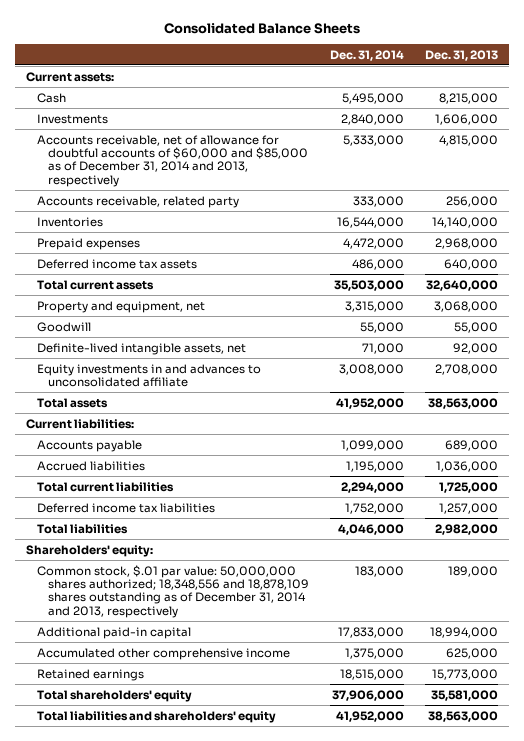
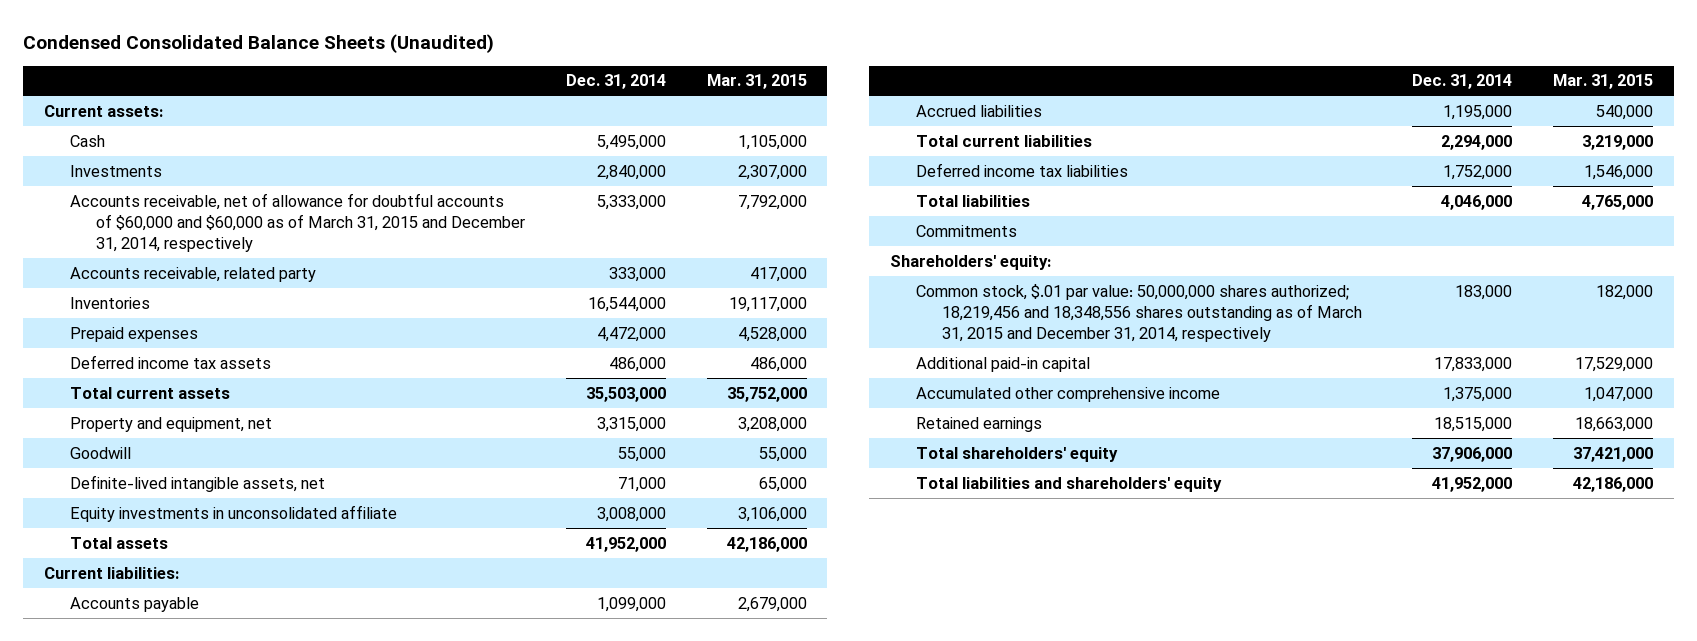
[163,22,360,34] Consolidated Balance Sheets -> [23,33,495,53] Condensed Consolidated Balance Sheets (Unaudited)
[425,49,499,61] Dec. 31, 2013 -> none
none -> [706,74,807,90] Mar. 31, 2015
[37,134,309,187] Accounts receivable, net of allowance for doubtful accounts of $60,000 and $85,000 as of December 31, 2014 and 2013, respectively -> [69,192,525,253] Accounts receivable, net of allowance for doubtful accounts of $60,000 and $60,000 as of March 31, 2015 and December 31, 2014, respectively
[37,363,262,388] Equity investments in and advances to unconsolidated affiliate -> [69,504,397,522] Equity investments in unconsolidated affiliate
none -> [915,224,1017,237] Commitments
[37,564,310,618] Common stock, $.01 par value: 50,000,000 shares authorized; 18,348,556 and 18,878,109 shares outstanding as of December 31, 2014 and 2013, respectively -> [915,283,1363,343] Common stock, $.01 par value: 50,000,000 shares authorized; 18,219,456 and 18,348,556 shares outstanding as of March 31, 2015 and December 31, 2014, respectively

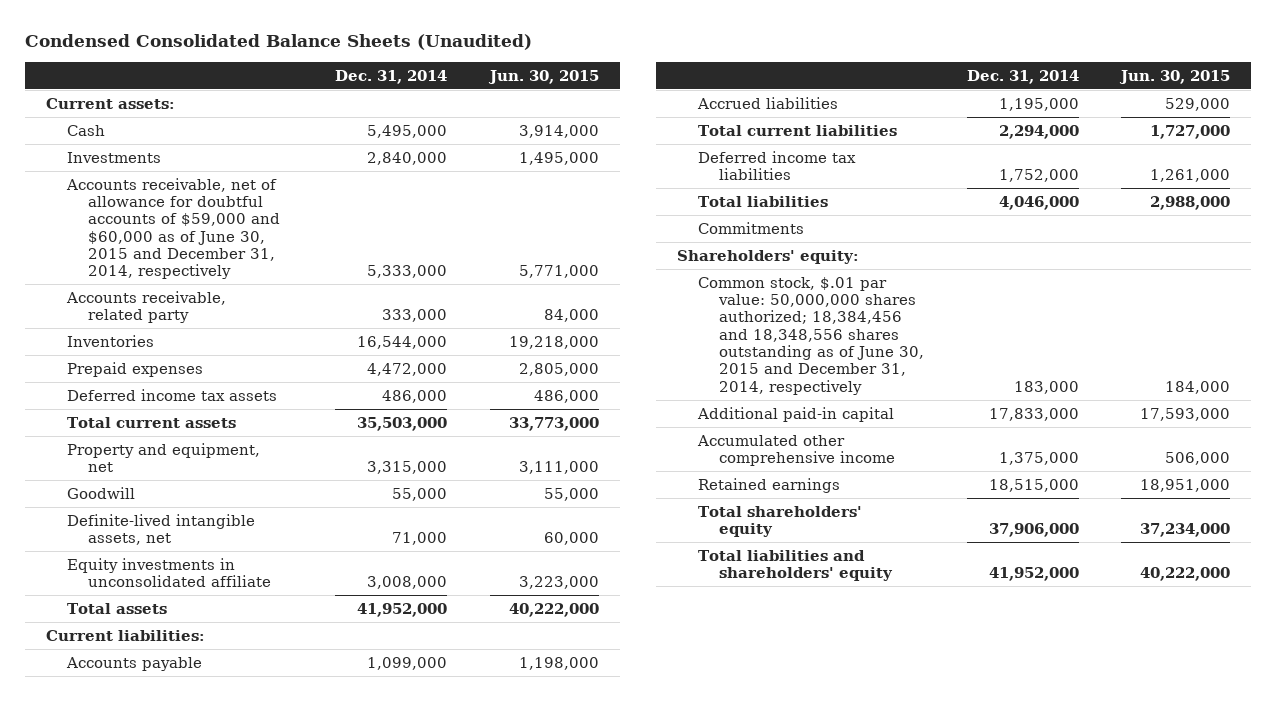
[706,74,807,90] Mar. 31, 2015 -> none
none -> [487,69,599,84] Jun. 30, 2015
[69,192,525,253] Accounts receivable, net of allowance for doubtful accounts of $60,000 and $60,000 as of March 31, 2015 and December 31, 2014, respectively -> [65,177,280,280] Accounts receivable, net of allowance for doubtful accounts of $59,000 and $60,000 as of June 30, 2015 and December 31, 2014, respectively
[915,283,1363,343] Common stock, $.01 par value: 50,000,000 shares authorized; 18,219,456 and 18,348,556 shares outstanding as of March 31, 2015 and December 31, 2014, respectively -> [698,276,925,395] Common stock, $.01 par value: 50,000,000 shares authorized; 18,384,456 and 18,348,556 shares outstanding as of June 30, 2015 and December 31, 2014, respectively

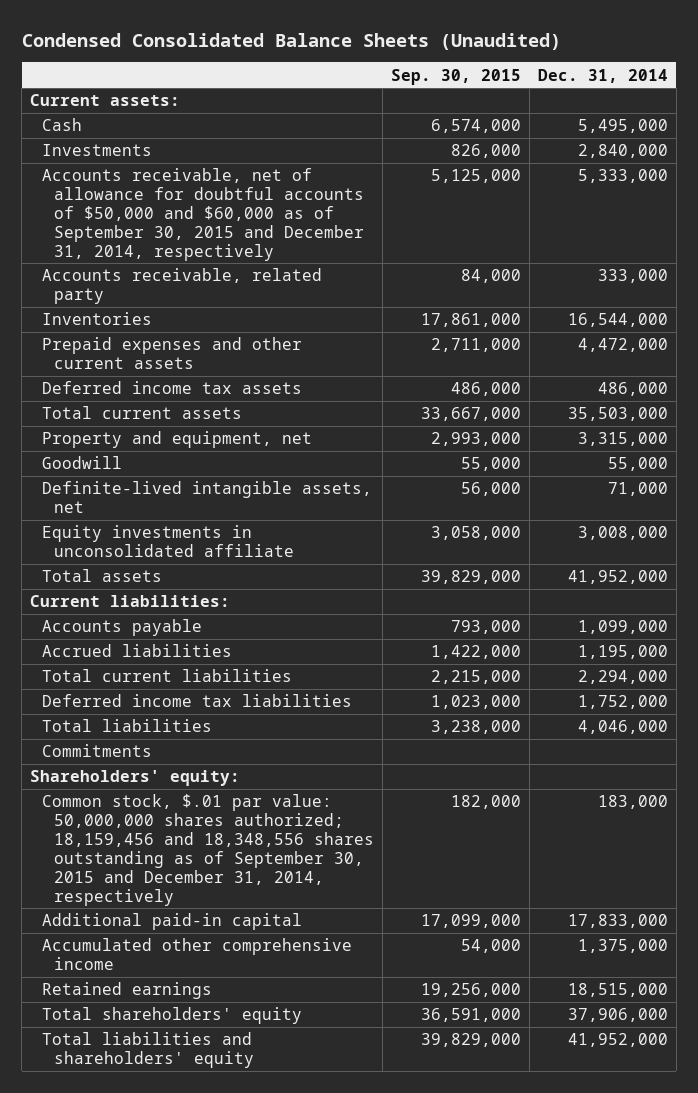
[487,69,599,84] Jun. 30, 2015 -> none
none -> [390,68,521,85] Sep. 30, 2015
[65,177,280,280] Accounts receivable, net of allowance for doubtful accounts of $59,000 and $60,000 as of June 30, 2015 and December 31, 2014, respectively -> [42,168,364,261] Accounts receivable, net of allowance for doubtful accounts of $50,000 and $60,000 as of September 30, 2015 and December 31, 2014, respectively
[66,361,203,377] Prepaid expenses -> [42,337,303,370] Prepaid expenses and other current assets
[698,276,925,395] Common stock, $.01 par value: 50,000,000 shares authorized; 18,384,456 and 18,348,556 shares outstanding as of June 30, 2015 and December 31, 2014, respectively -> [42,794,374,906] Common stock, $.01 par value: 50,000,000 shares authorized; 18,159,456 and 18,348,556 shares outstanding as of September 30, 2015 and December 31, 2014, respectively

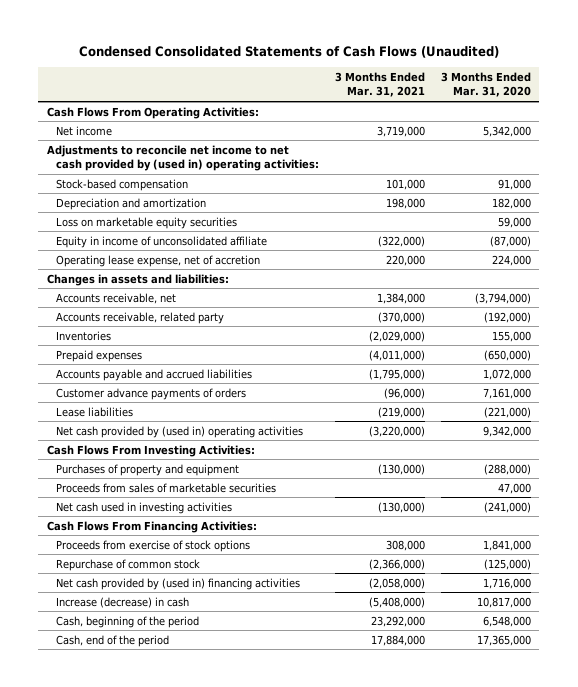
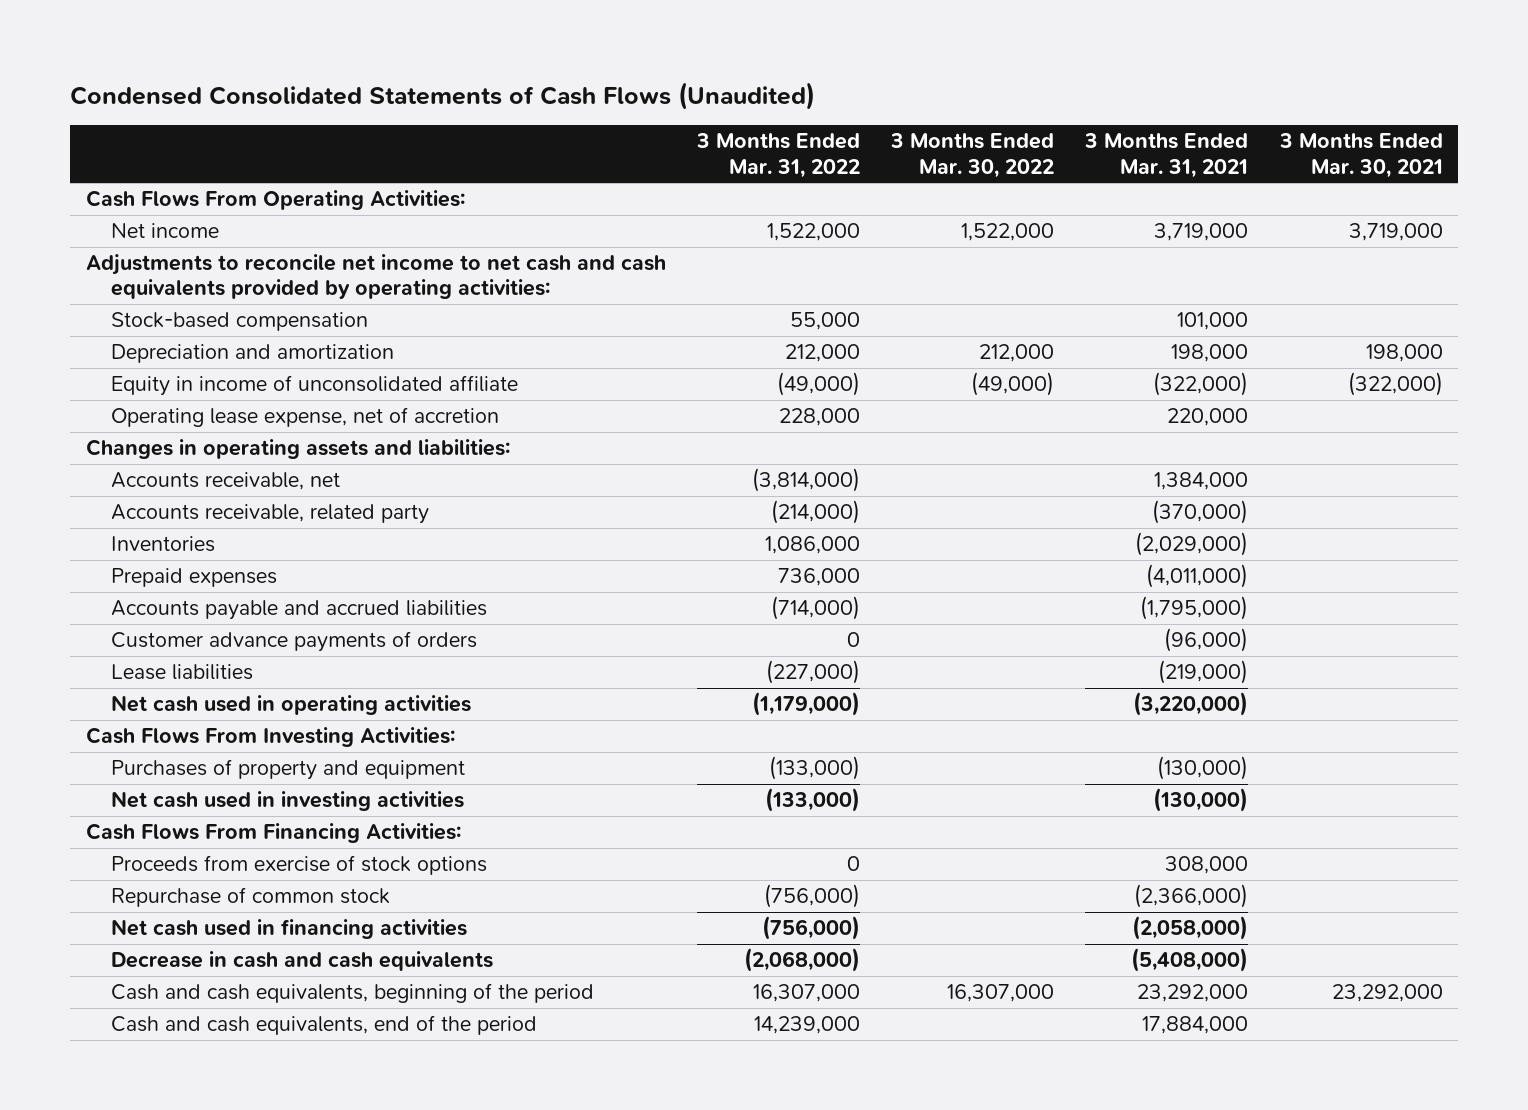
[441,71,532,98] 3 Months Ended Mar. 31, 2020 -> none
none -> [695,133,860,178] 3 Months Ended Mar. 31, 2022
none -> [890,133,1055,178] 3 Months Ended Mar. 30, 2022
none -> [1278,133,1443,178] 3 Months Ended Mar. 30, 2021
[46,144,319,172] Adjustments to reconcile net income to net cash provided by (used in) operating activities: -> [85,254,666,300] Adjustments to reconcile net income to net cash and cash equivalents provided by operating activities:
[55,216,237,229] Loss on marketable equity securities -> none
[46,273,229,286] Changes in assets and liabilities: -> [85,439,510,460] Changes in operating assets and liabilities:
[55,425,303,438] Net cash provided by (used in) operating activities -> [110,695,471,716] Net cash used in operating activities
[55,482,276,493] Proceeds from sales of marketable securities -> none
[55,577,300,590] Net cash provided by (used in) financing activities -> [110,919,467,940] Net cash used in financing activities
[55,596,189,608] Increase (decrease) in cash -> [110,951,493,972] Decrease in cash and cash equivalents
[55,615,199,628] Cash, beginning of the period -> [110,983,594,1004] Cash and cash equivalents, beginning of the period
[55,634,169,647] Cash, end of the period -> [110,1015,537,1036] Cash and cash equivalents, end of the period

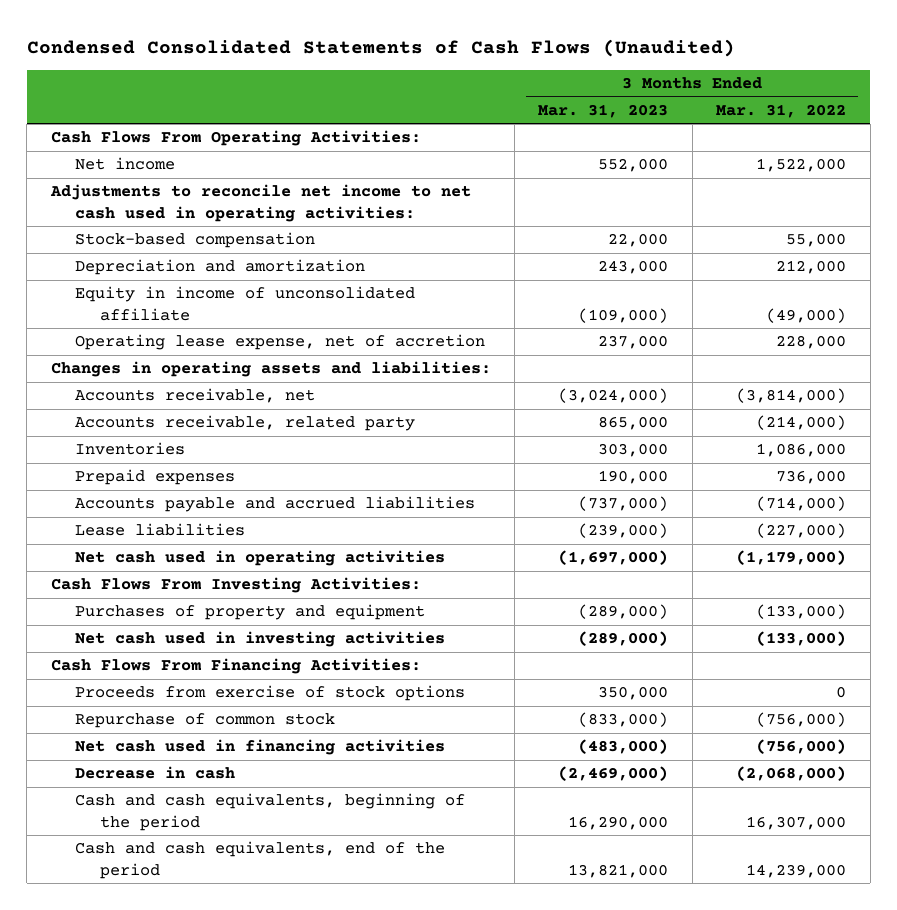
[890,133,1055,178] 3 Months Ended Mar. 30, 2022 -> none
[1084,133,1249,178] 3 Months Ended Mar. 31, 2021 -> none
[1278,133,1443,178] 3 Months Ended Mar. 30, 2021 -> none
none -> [538,103,669,118] Mar. 31, 2023
[85,254,666,300] Adjustments to reconcile net income to net cash and cash equivalents provided by operating activities: -> [49,184,471,222] Adjustments to reconcile net income to net cash used in operating activities:
[110,631,477,653] Customer advance payments of orders -> none
[110,951,493,972] Decrease in cash and cash equivalents -> [75,766,236,780] Decrease in cash

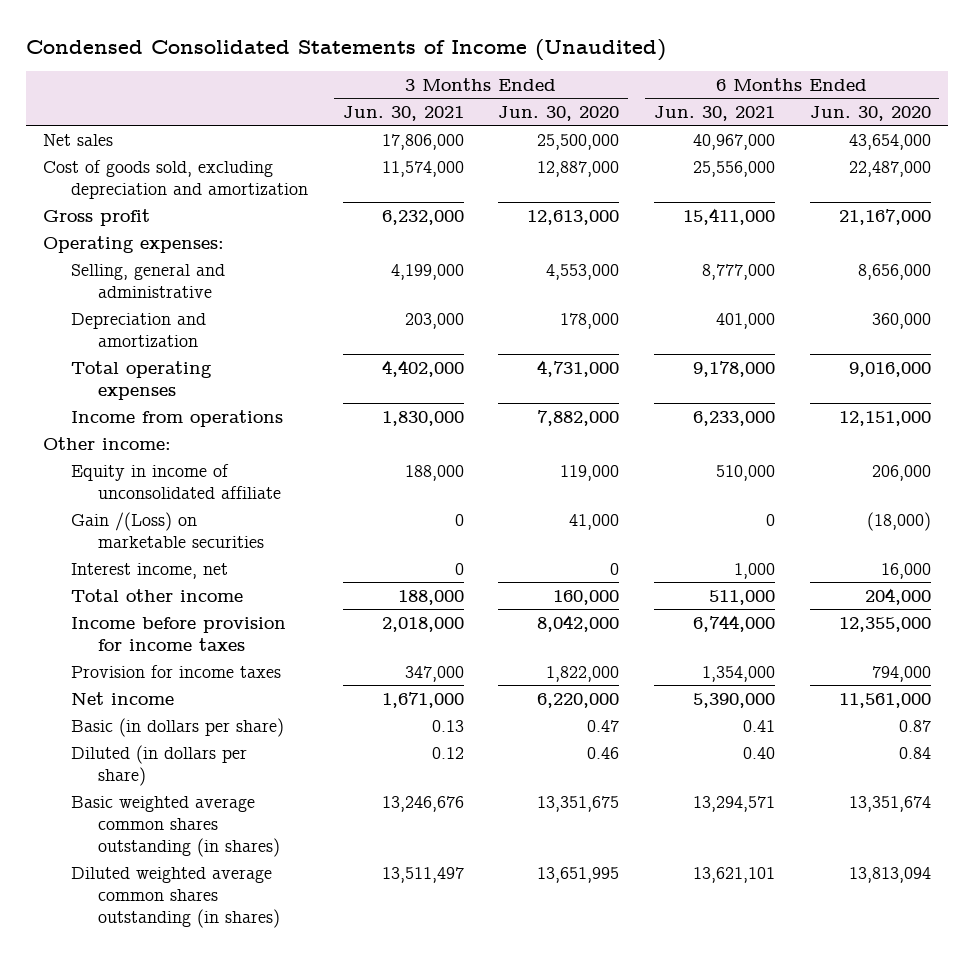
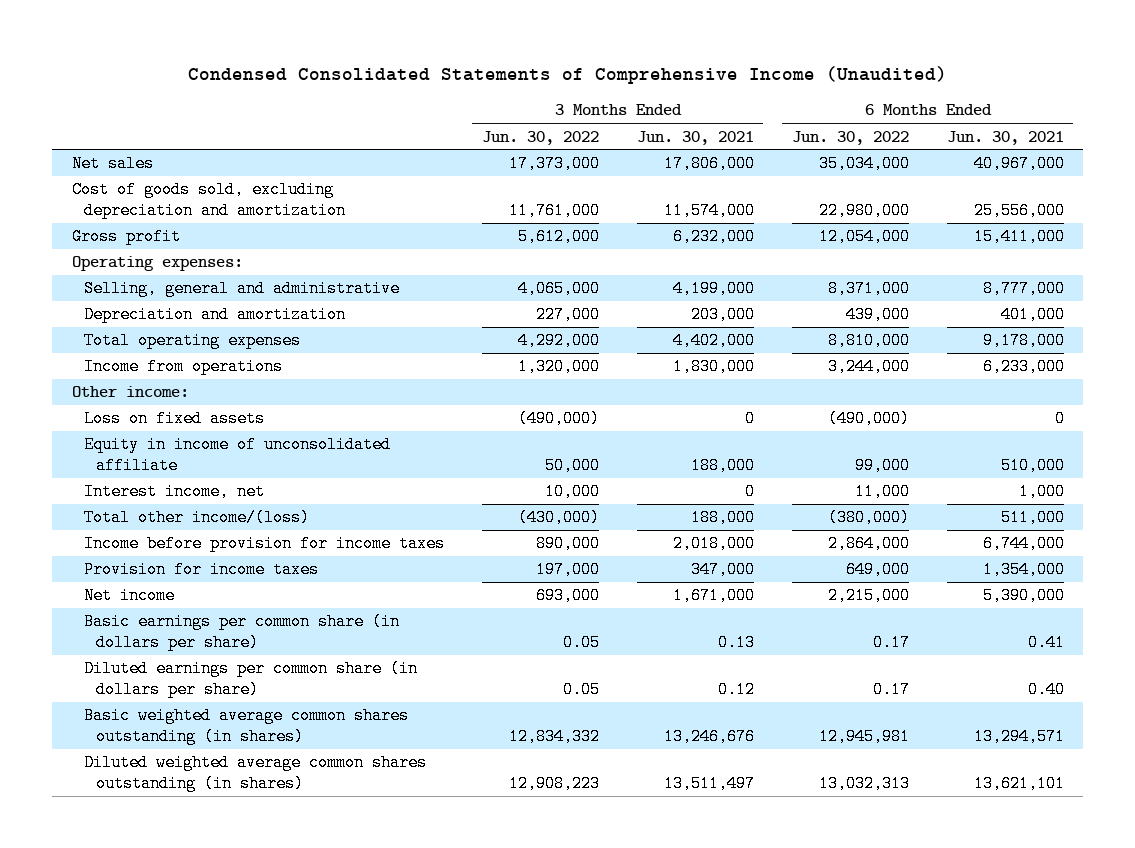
[26,38,667,61] Condensed Consolidated Statements of Income (Unaudited) -> [187,65,947,84] Condensed Consolidated Statements of Comprehensive Income (Unaudited)
[498,105,620,121] Jun. 30, 2020 -> none
[809,105,931,121] Jun. 30, 2020 -> none
none -> [481,130,599,145] Jun. 30, 2022
none -> [791,130,909,145] Jun. 30, 2022
none -> [83,410,265,428] Loss on fixed assets
[70,511,265,548] Gain /(Loss) on marketable securities -> none
[70,588,243,602] Total other income -> [83,509,310,527] Total other income/(loss)
[70,717,284,737] Basic (in dollars per share) -> [83,613,400,652] Basic earnings per common share (in dollars per share)
[70,744,247,786] Diluted (in dollars per share) -> [83,660,418,699] Diluted earnings per common share (in dollars per share)

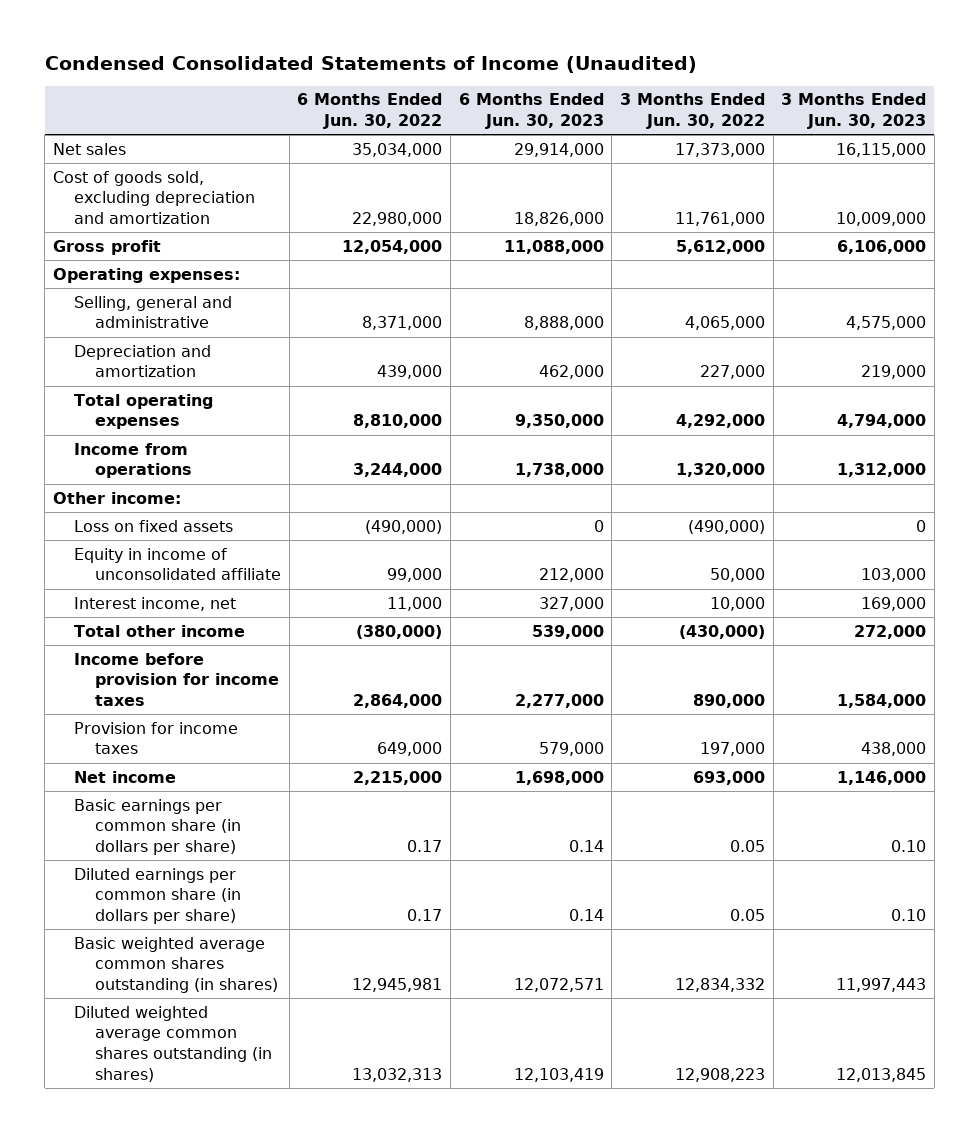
[187,65,947,84] Condensed Consolidated Statements of Comprehensive Income (Unaudited) -> [44,55,697,73] Condensed Consolidated Statements of Income (Unaudited)
[636,130,754,145] Jun. 30, 2021 -> none
[946,130,1064,145] Jun. 30, 2021 -> none
none -> [458,93,604,129] 6 Months Ended Jun. 30, 2023
none -> [781,93,927,129] 3 Months Ended Jun. 30, 2023
[83,509,310,527] Total other income/(loss) -> [74,624,246,637] Total other income

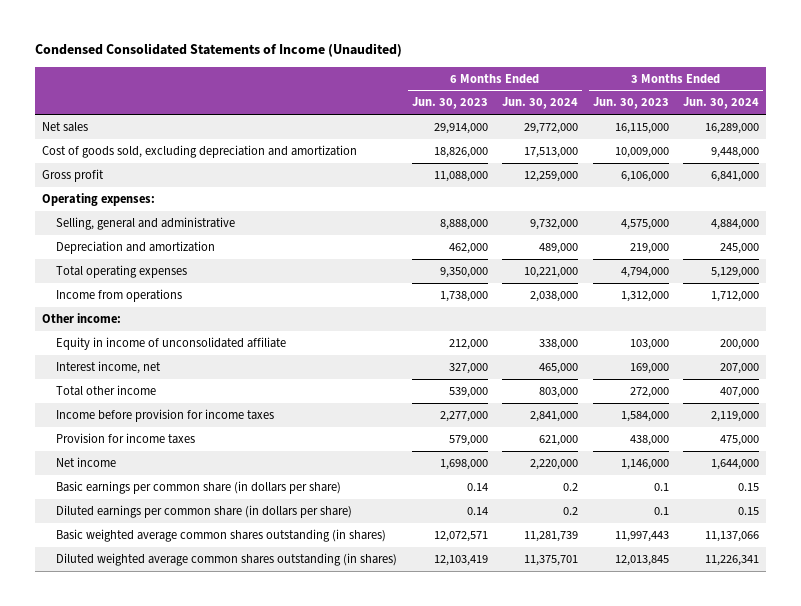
[297,93,443,129] 6 Months Ended Jun. 30, 2022 -> none
[619,93,765,129] 3 Months Ended Jun. 30, 2022 -> none
none -> [502,97,579,110] Jun. 30, 2024
none -> [683,97,760,110] Jun. 30, 2024
[74,519,234,532] Loss on fixed assets -> none
[891,840,927,853] 0.10 -> [653,483,669,492] 0.1
[891,909,927,922] 0.10 -> [653,507,669,516] 0.1

